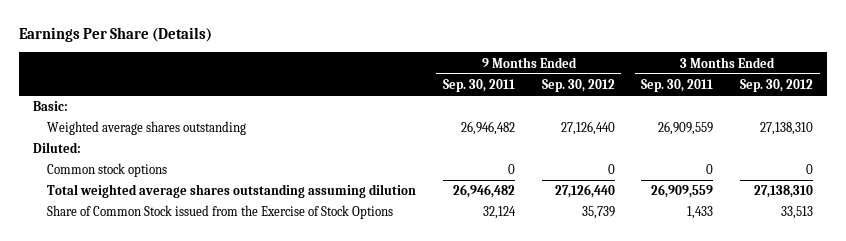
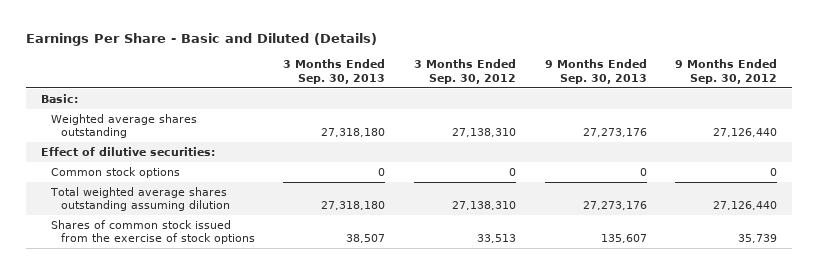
[19,27,213,43] Earnings Per Share (Details) -> [26,33,378,47] Earnings Per Share - Basic and Diluted (Details)
[442,78,515,92] Sep. 30, 2011 -> none
[641,78,714,92] Sep. 30, 2011 -> none
none -> [283,59,386,84] 3 Months Ended Sep. 30, 2013
none -> [544,59,647,84] 9 Months Ended Sep. 30, 2013
[32,142,81,154] Diluted: -> none
none -> [40,146,215,156] Effect of dilutive securities:
[46,205,393,220] Share of Common Stock issued from the Exercise of Stock Options -> [50,219,255,245] Shares of common stock issued from the exercise of stock options

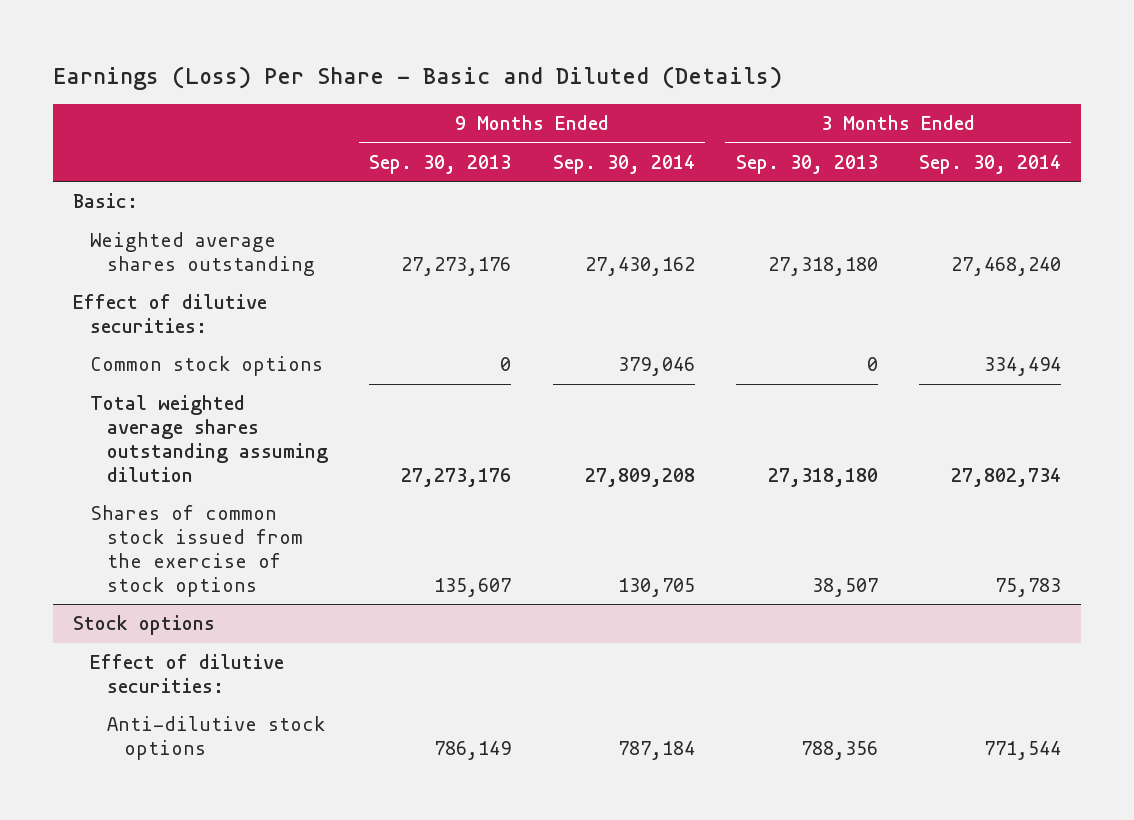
[26,33,378,47] Earnings Per Share - Basic and Diluted (Details) -> [52,65,782,90] Earnings (Loss) Per Share - Basic and Diluted (Details)
[413,59,516,84] 3 Months Ended Sep. 30, 2012 -> none
[675,59,778,84] 9 Months Ended Sep. 30, 2012 -> none
none -> [552,154,695,174] Sep. 30, 2014
none -> [918,154,1061,174] Sep. 30, 2014
none -> [73,615,216,636] Stock options
none -> [90,654,285,694] Effect of dilutive securities:
none -> [107,716,326,761] Anti-dilutive stock options

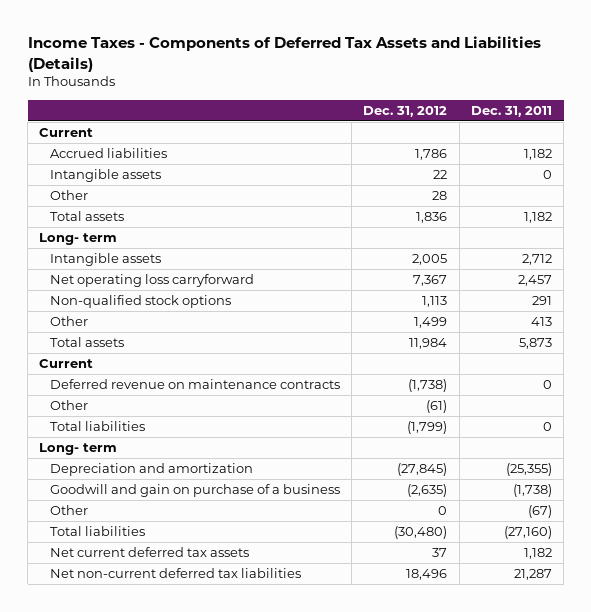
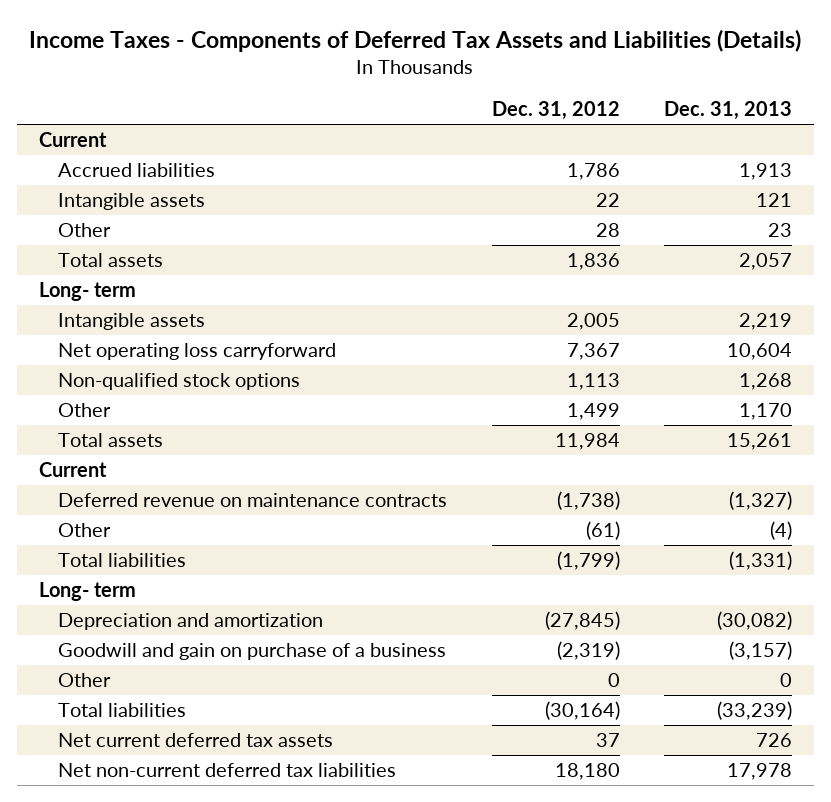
[470,105,552,117] Dec. 31, 2011 -> none
none -> [663,101,792,121] Dec. 31, 2013
[407,484,448,498] (2,635) -> [556,641,620,661] (2,319)
[394,526,448,540] (30,480) -> [544,701,620,721] (30,164)
[406,569,448,581] 18,496 -> [554,763,620,781] 18,180

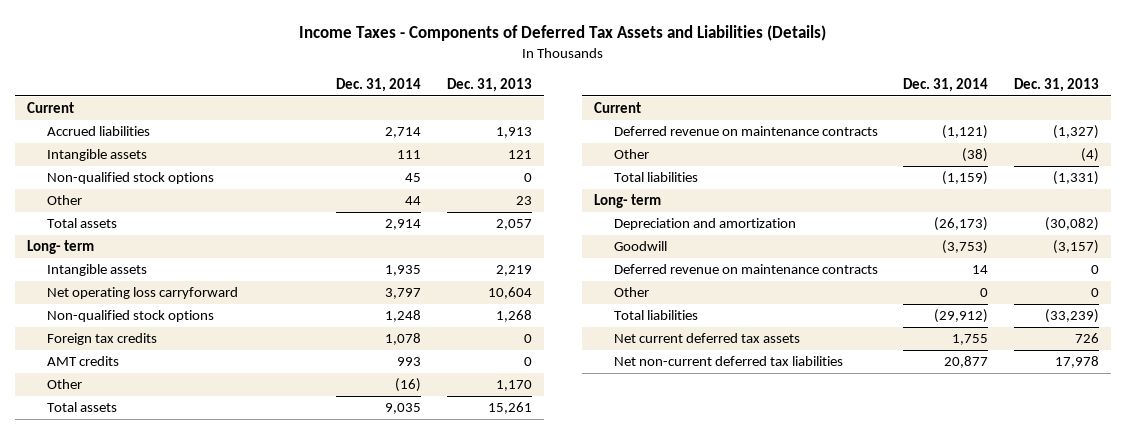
[491,101,620,121] Dec. 31, 2012 -> none
none -> [336,78,422,93] Dec. 31, 2014
none -> [47,172,215,185] Non-qualified stock options
none -> [47,333,158,346] Foreign tax credits
none -> [47,356,120,367] AMT credits
[58,643,447,661] Goodwill and gain on purchase of a business -> [614,241,668,252] Goodwill
none -> [614,264,879,275] Deferred revenue on maintenance contracts

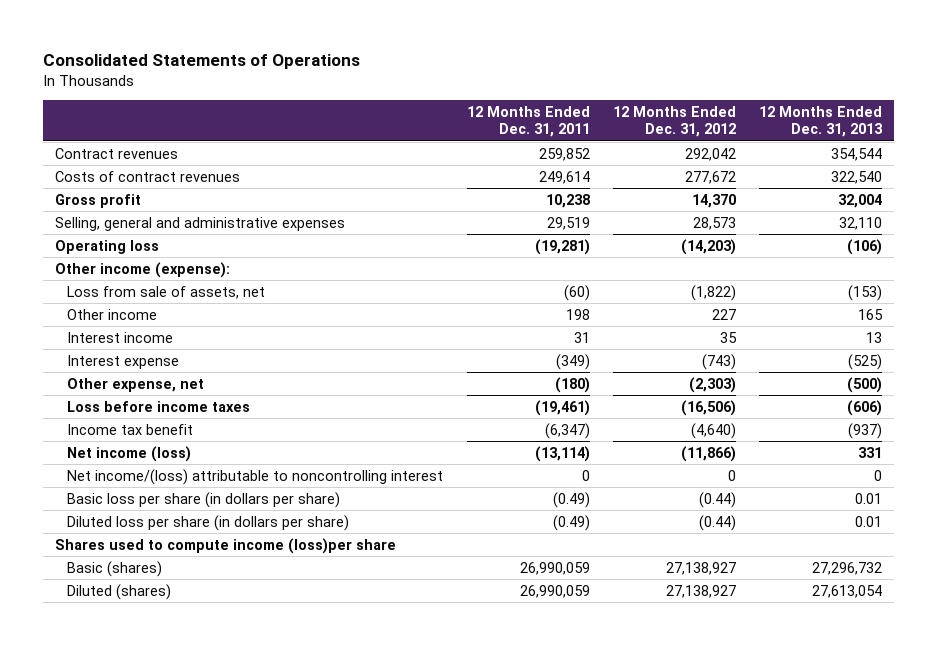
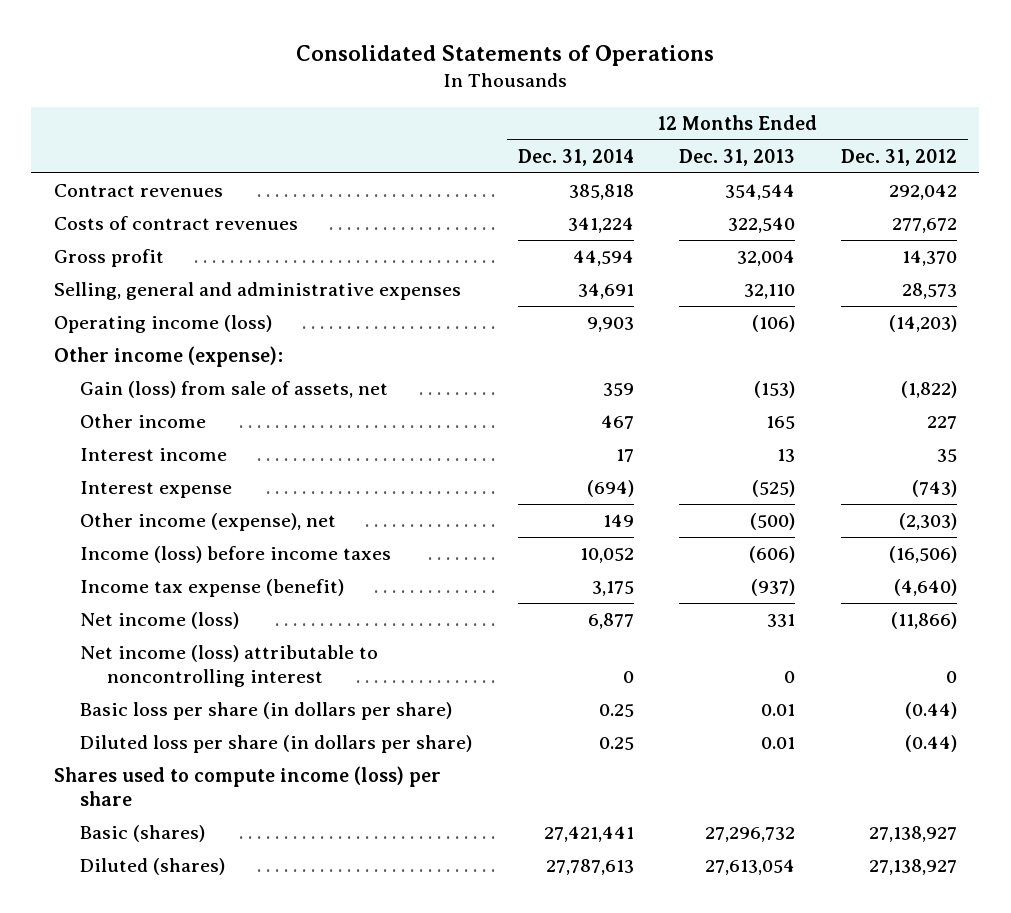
[466,106,590,138] 12 Months Ended Dec. 31, 2011 -> none
none -> [517,148,634,166] Dec. 31, 2014
[54,239,159,254] Operating loss -> [53,315,272,334] Operating income (loss)
[67,285,266,299] Loss from sale of assets, net -> [80,381,389,399] Gain (loss) from sale of assets, net
[67,377,205,392] Other expense, net -> [80,513,337,532] Other income (expense), net
[67,400,251,412] Loss before income taxes -> [80,546,392,564] Income (loss) before income taxes
[67,423,194,435] Income tax benefit -> [80,579,345,598] Income tax expense (benefit)
[67,468,444,485] Net income/(loss) attributable to noncontrolling interest -> [80,645,379,688] Net income (loss) attributable to noncontrolling interest
[54,537,396,554] Shares used to compute income (loss)per share -> [53,766,441,807] Shares used to compute income (loss) per share

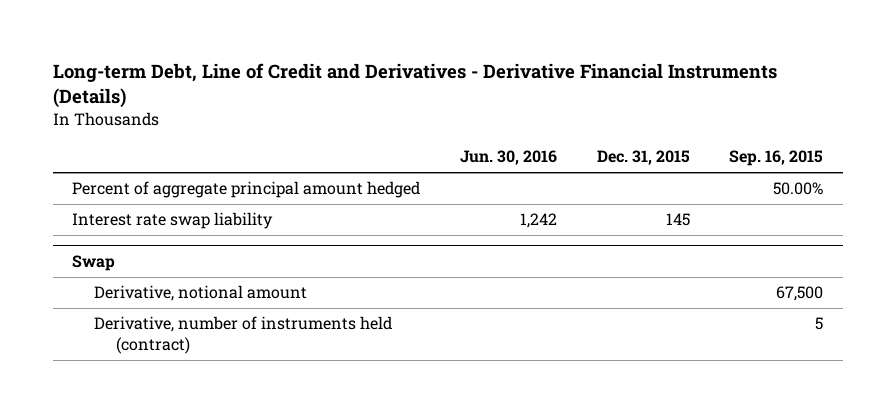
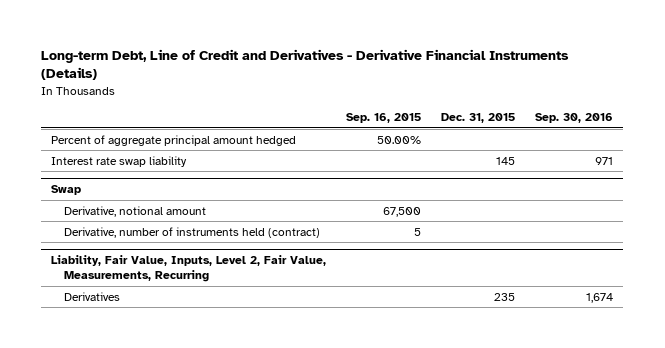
[460,150,558,166] Jun. 30, 2016 -> none
none -> [535,113,614,124] Sep. 30, 2016
none -> [51,255,327,283] Liability, Fair Value, Inputs, Level 2, Fair Value, Measurements, Recurring
none -> [63,291,120,301] Derivatives

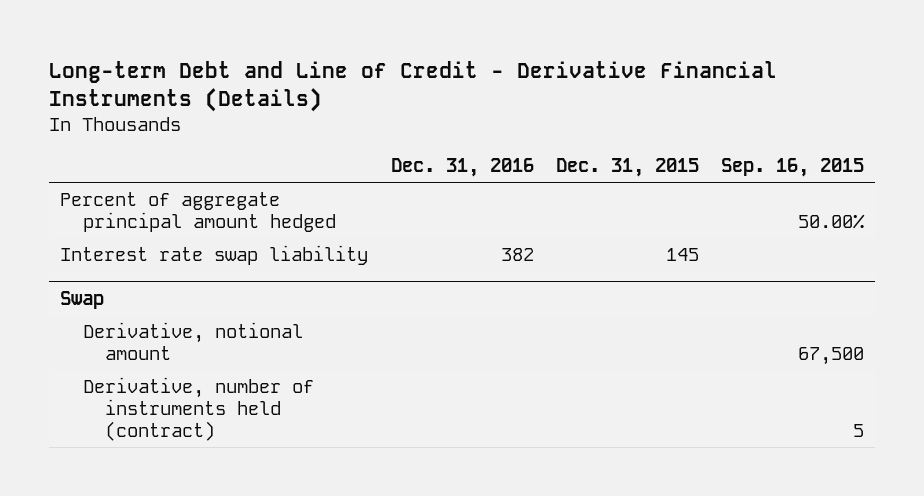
[41,48,570,81] Long-term Debt, Line of Credit and Derivatives - Derivative Financial Instruments (Details) -> [49,60,778,113] Long-term Debt and Line of Credit - Derivative Financial Instruments (Details)
[535,113,614,124] Sep. 30, 2016 -> none
none -> [390,157,534,177] Dec. 31, 2016
[51,255,327,283] Liability, Fair Value, Inputs, Level 2, Fair Value, Measurements, Recurring -> none
[63,291,120,301] Derivatives -> none

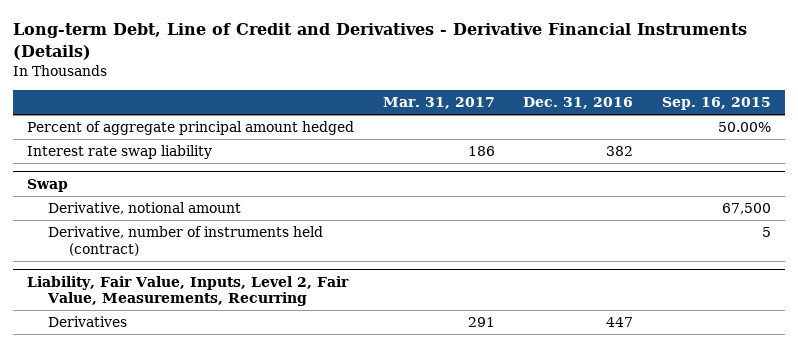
[49,60,778,113] Long-term Debt and Line of Credit - Derivative Financial Instruments (Details) -> [13,23,748,60] Long-term Debt, Line of Credit and Derivatives - Derivative Financial Instruments (Details)
[555,157,699,177] Dec. 31, 2015 -> none
none -> [382,97,495,110] Mar. 31, 2017
none -> [27,275,350,307] Liability, Fair Value, Inputs, Level 2, Fair Value, Measurements, Recurring
none -> [48,316,128,328] Derivatives

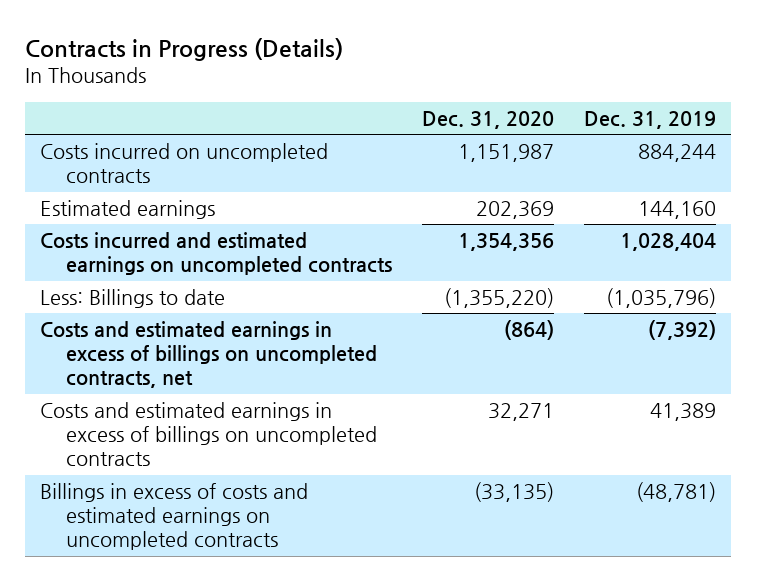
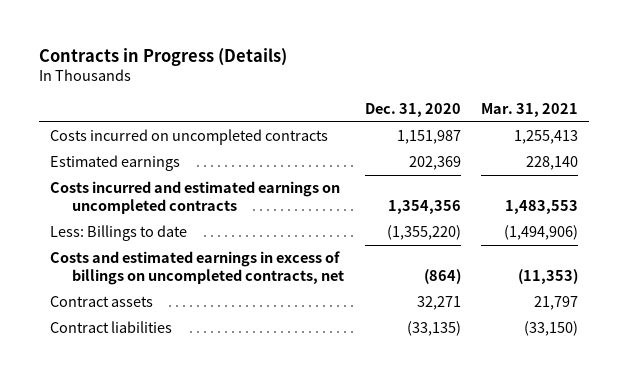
[584,110,717,129] Dec. 31, 2019 -> none
none -> [481,102,579,117] Mar. 31, 2021
[40,402,378,467] Costs and estimated earnings in excess of billings on uncompleted contracts -> [49,296,153,308] Contract assets
[40,483,309,551] Billings in excess of costs and estimated earnings on uncompleted contracts -> [49,321,172,334] Contract liabilities

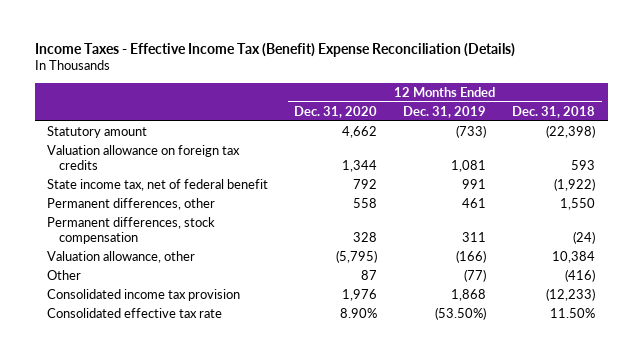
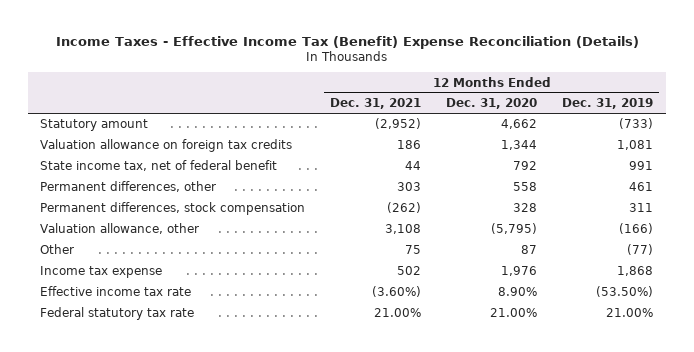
[512,105,596,118] Dec. 31, 2018 -> none
none -> [330,98,422,110] Dec. 31, 2021
[47,288,241,301] Consolidated income tax provision -> [40,266,163,279] Income tax expense
[47,307,223,318] Consolidated effective tax rate -> [40,286,192,297] Effective income tax rate
none -> [40,307,195,321] Federal statutory tax rate

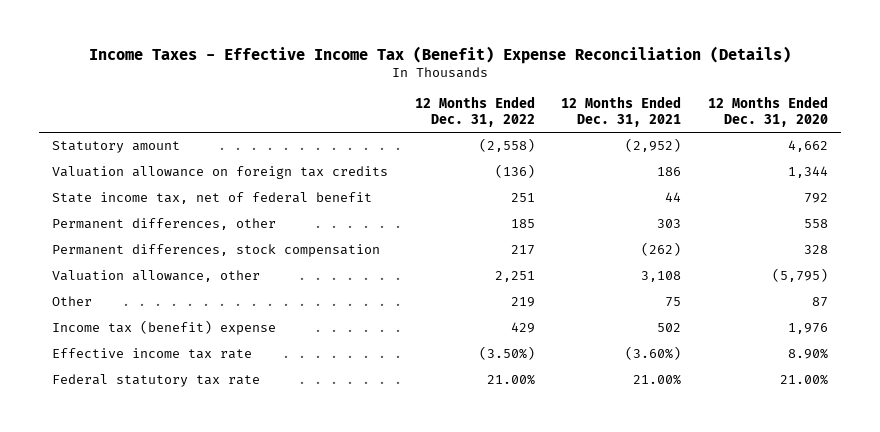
[562,98,654,110] Dec. 31, 2019 -> none
none -> [414,96,535,128] 12 Months Ended Dec. 31, 2022
[40,266,163,279] Income tax expense -> [52,320,277,336] Income tax (benefit) expense

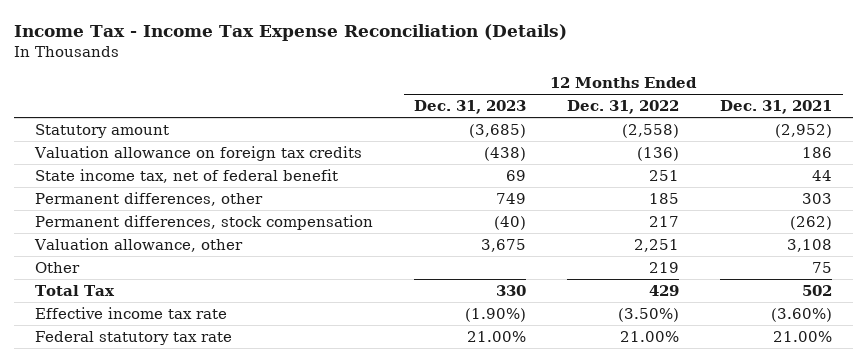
[89,45,792,64] Income Taxes - Effective Income Tax (Benefit) Expense Reconciliation (Details) -> [14,23,568,41] Income Tax - Income Tax Expense Reconciliation (Details)
[707,96,828,128] 12 Months Ended Dec. 31, 2020 -> none
none -> [413,99,526,114] Dec. 31, 2023
[52,320,277,336] Income tax (benefit) expense -> [34,284,115,296] Total Tax

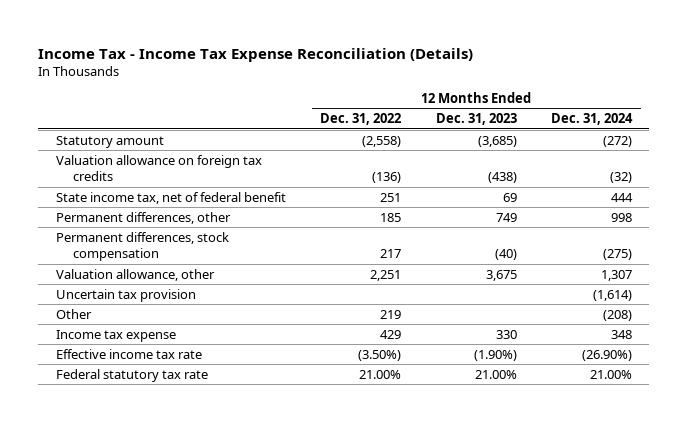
[720,99,833,114] Dec. 31, 2021 -> none
none -> [550,113,633,126] Dec. 31, 2024
none -> [55,288,196,302] Uncertain tax provision
[34,284,115,296] Total Tax -> [55,329,176,342] Income tax expense

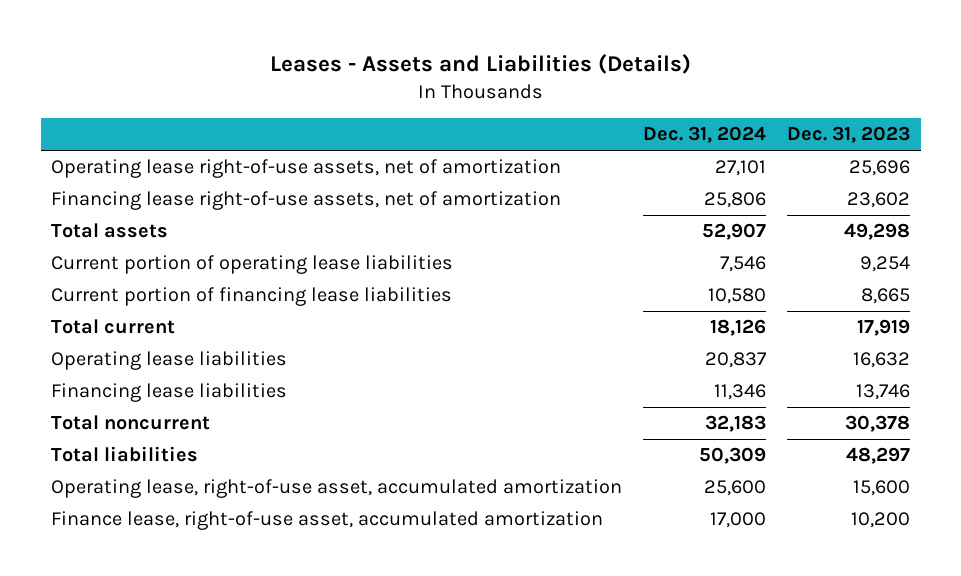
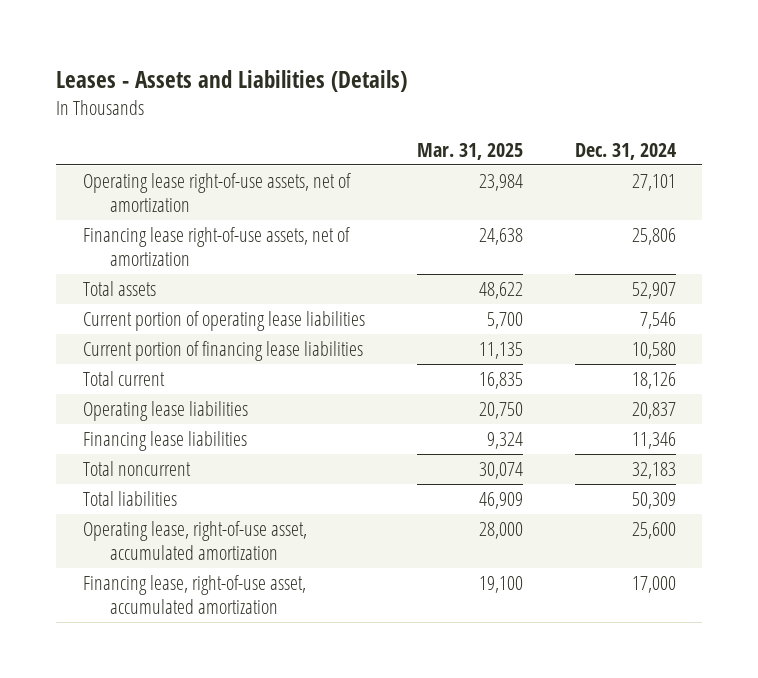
[787,126,911,144] Dec. 31, 2023 -> none
none -> [416,142,523,160] Mar. 31, 2025
[51,511,604,531] Finance lease, right-of-use asset, accumulated amortization -> [82,574,306,614] Financing lease, right-of-use asset, accumulated amortization

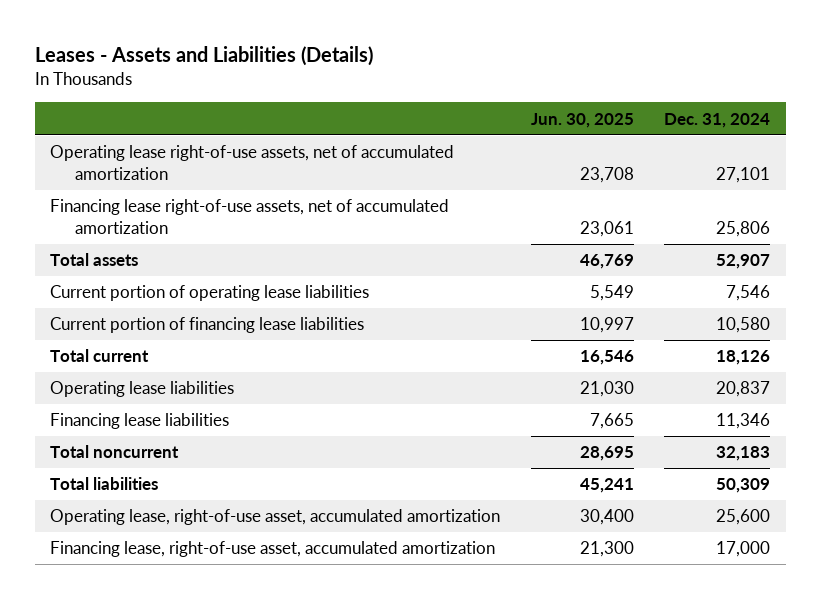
[416,142,523,160] Mar. 31, 2025 -> none
none -> [530,112,634,128] Jun. 30, 2025
[82,172,351,212] Operating lease right-of-use assets, net of amortization -> [50,145,455,181] Operating lease right-of-use assets, net of accumulated amortization
[82,226,350,266] Financing lease right-of-use assets, net of amortization -> [50,199,450,235] Financing lease right-of-use assets, net of accumulated amortization

